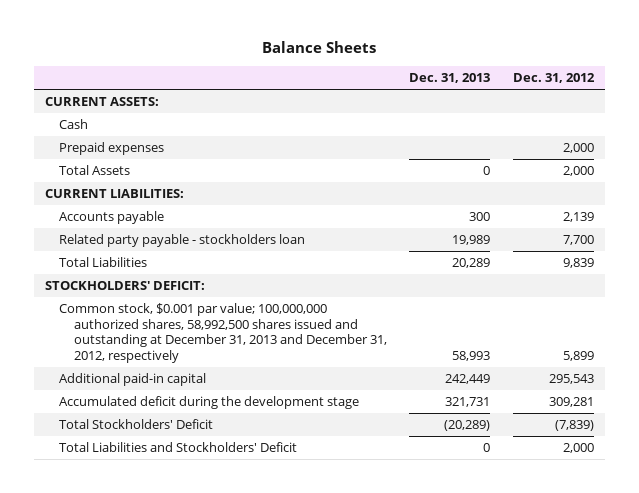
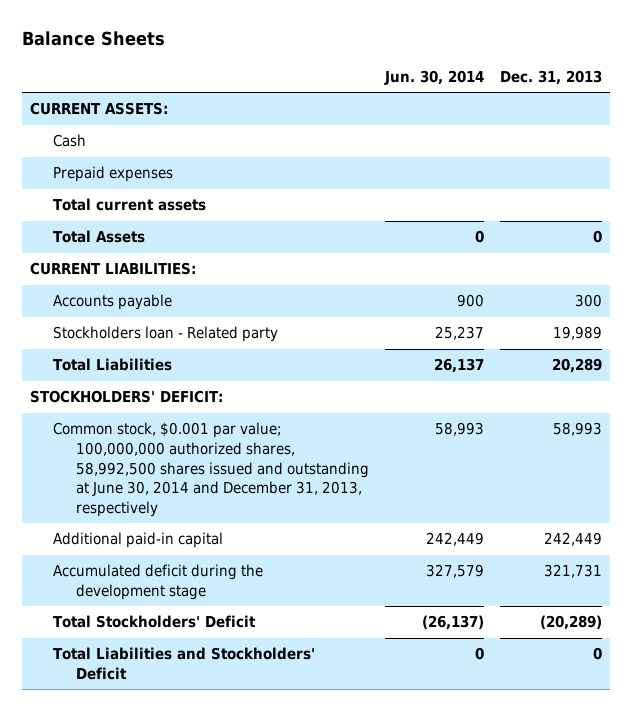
[512,73,595,84] Dec. 31, 2012 -> none
none -> [383,69,484,85] Jun. 30, 2014
none -> [52,198,206,212] Total current assets
[59,234,306,248] Related party payable - stockholders loan -> [52,326,278,343] Stockholders loan - Related party
[59,303,388,363] Common stock, $0.001 par value; 100,000,000 authorized shares, 58,992,500 shares issued and outstanding at December 31, 2013 and December 31, 2012, respectively -> [52,422,369,517] Common stock, $0.001 par value; 100,000,000 authorized shares, 58,992,500 shares issued and outstanding at June 30, 2014 and December 31, 2013, respectively

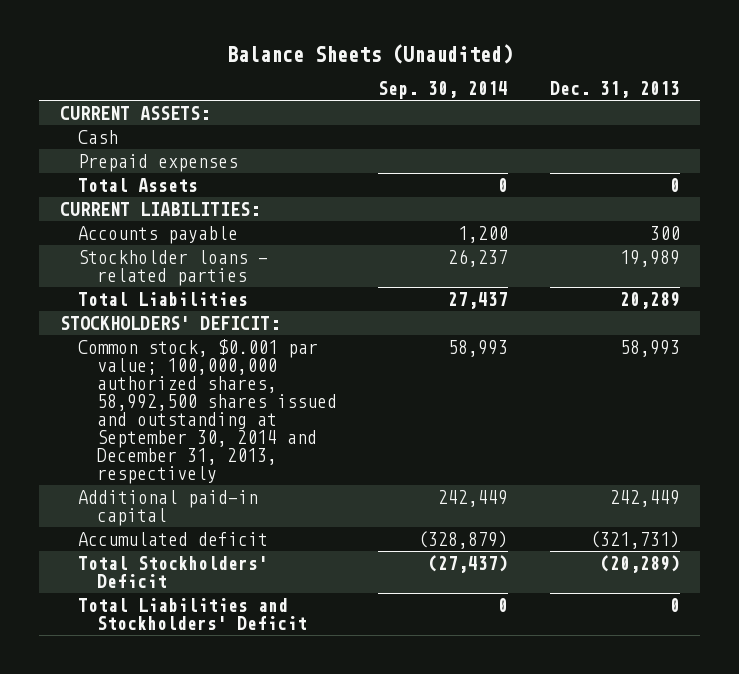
[21,31,165,47] Balance Sheets -> [226,43,513,64] Balance Sheets (Unaudited)
[383,69,484,85] Jun. 30, 2014 -> none
none -> [378,81,509,100] Sep. 30, 2014
[52,198,206,212] Total current assets -> none
[52,326,278,343] Stockholders loan - Related party -> [78,249,269,286] Stockholder loans - related parties
[52,422,369,517] Common stock, $0.001 par value; 100,000,000 authorized shares, 58,992,500 shares issued and outstanding at June 30, 2014 and December 31, 2013, respectively -> [78,338,337,484] Common stock, $0.001 par value; 100,000,000 authorized shares, 58,992,500 shares issued and outstanding at September 30, 2014 and December 31, 2013, respectively
[52,564,263,601] Accumulated deficit during the development stage -> none
none -> [78,531,269,546] Accumulated deficit

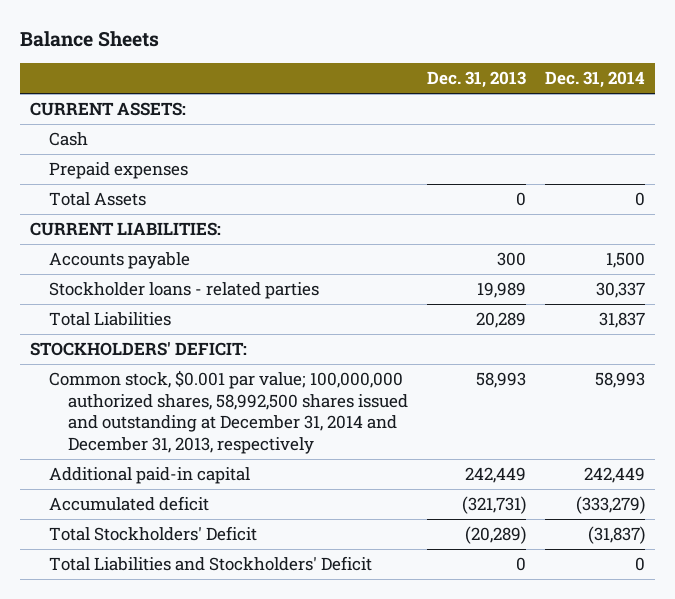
[226,43,513,64] Balance Sheets (Unaudited) -> [20,31,160,48] Balance Sheets
[378,81,509,100] Sep. 30, 2014 -> none
none -> [545,71,646,89] Dec. 31, 2014
[78,338,337,484] Common stock, $0.001 par value; 100,000,000 authorized shares, 58,992,500 shares issued and outstanding at September 30, 2014 and December 31, 2013, respectively -> [48,369,408,454] Common stock, $0.001 par value; 100,000,000 authorized shares, 58,992,500 shares issued and outstanding at December 31, 2014 and December 31, 2013, respectively

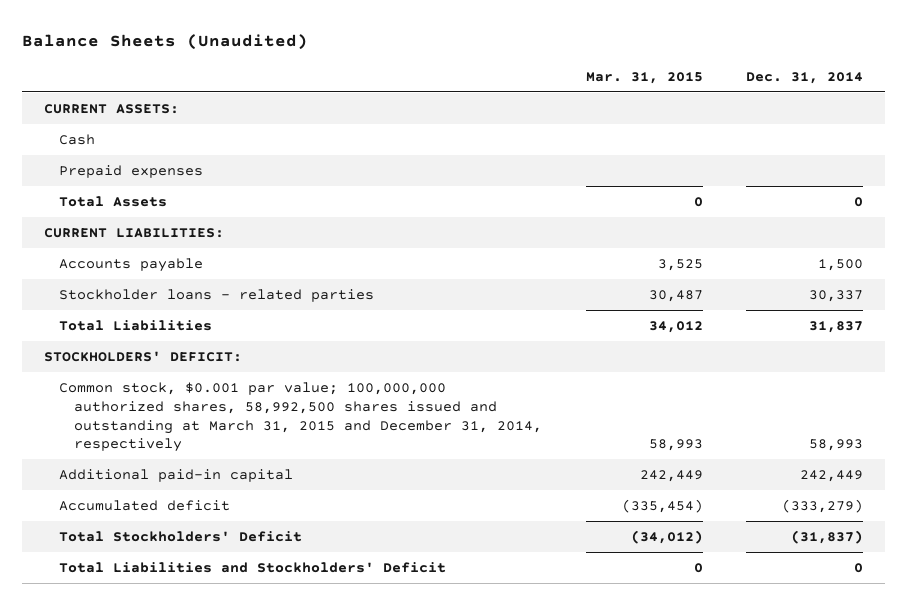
[20,31,160,48] Balance Sheets -> [22,33,309,50] Balance Sheets (Unaudited)
[426,71,526,89] Dec. 31, 2013 -> none
none -> [585,71,703,84] Mar. 31, 2015
[48,369,408,454] Common stock, $0.001 par value; 100,000,000 authorized shares, 58,992,500 shares issued and outstanding at December 31, 2014 and December 31, 2013, respectively -> [59,381,543,453] Common stock, $0.001 par value; 100,000,000 authorized shares, 58,992,500 shares issued and outstanding at March 31, 2015 and December 31, 2014, respectively

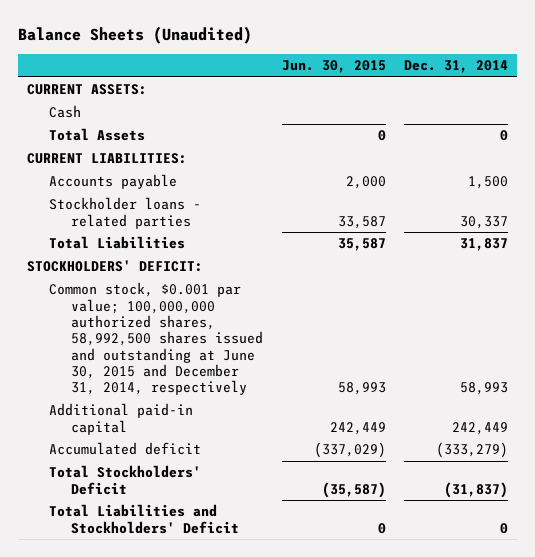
[585,71,703,84] Mar. 31, 2015 -> none
none -> [281,60,386,74] Jun. 30, 2015
[59,164,204,178] Prepaid expenses -> none
[59,381,543,453] Common stock, $0.001 par value; 100,000,000 authorized shares, 58,992,500 shares issued and outstanding at March 31, 2015 and December 31, 2014, respectively -> [49,282,264,396] Common stock, $0.001 par value; 100,000,000 authorized shares, 58,992,500 shares issued and outstanding at June 30, 2015 and December 31, 2014, respectively

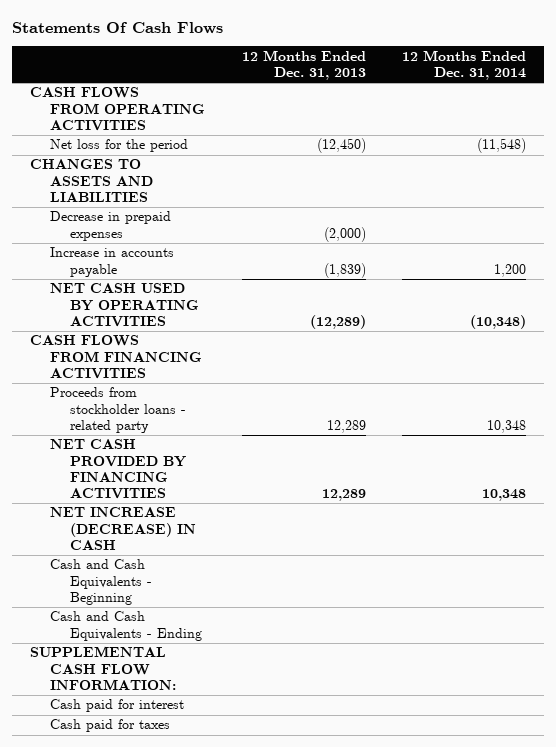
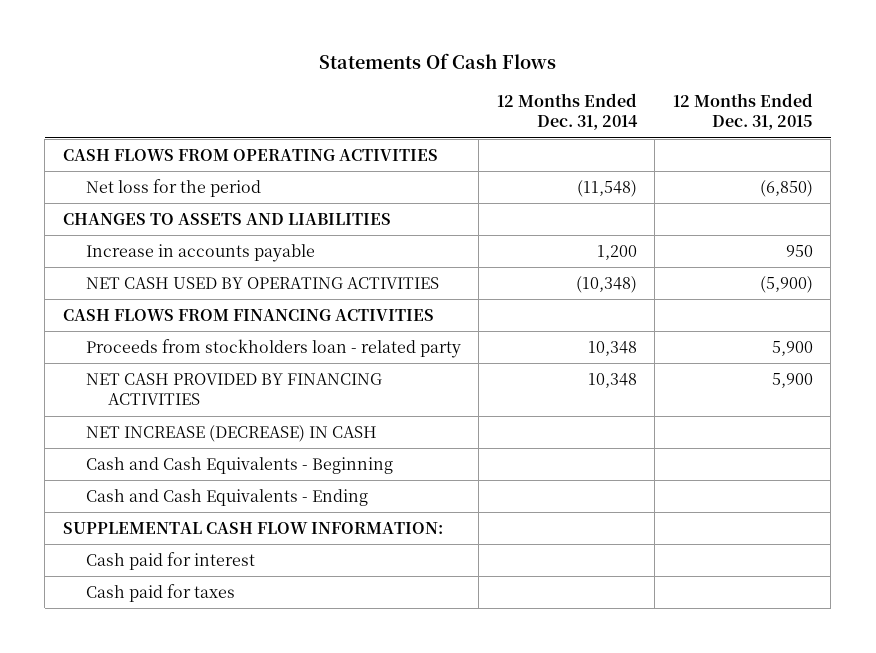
[241,49,366,81] 12 Months Ended Dec. 31, 2013 -> none
none -> [672,93,813,131] 12 Months Ended Dec. 31, 2015
[50,211,172,241] Decrease in prepaid expenses -> none
[50,387,187,433] Proceeds from stockholder loans - related party -> [85,338,461,358] Proceeds from stockholders loan - related party

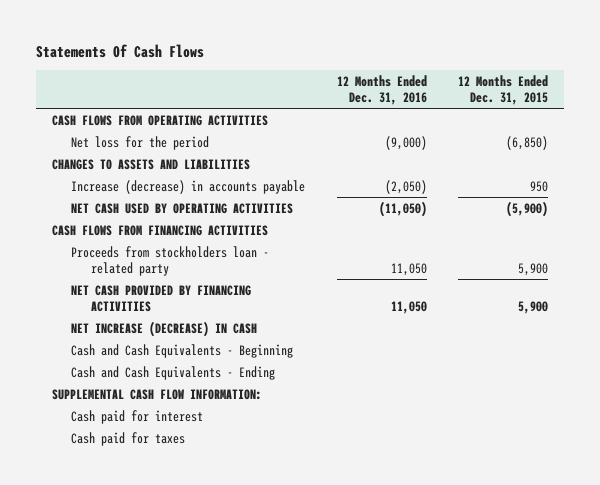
[496,93,638,131] 12 Months Ended Dec. 31, 2014 -> none
none -> [336,74,427,105] 12 Months Ended Dec. 31, 2016
[85,243,315,262] Increase in accounts payable -> [71,179,306,194] Increase (decrease) in accounts payable

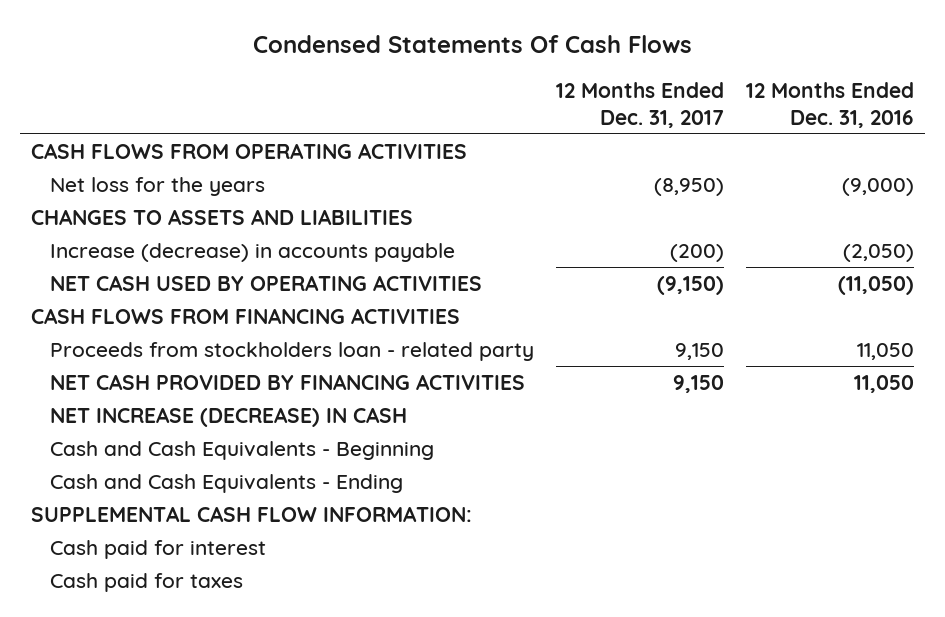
[35,43,204,58] Statements Of Cash Flows -> [252,34,692,53] Condensed Statements Of Cash Flows
[458,74,549,105] 12 Months Ended Dec. 31, 2015 -> none
none -> [555,81,724,128] 12 Months Ended Dec. 31, 2017
[71,135,210,150] Net loss for the period -> [49,177,265,197] Net loss for the years

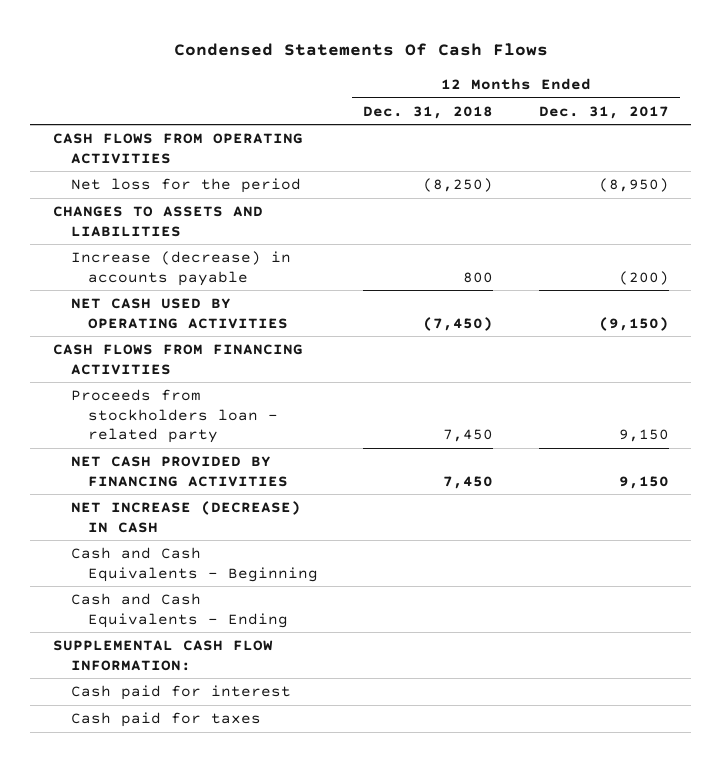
[745,81,914,128] 12 Months Ended Dec. 31, 2016 -> none
none -> [363,105,494,119] Dec. 31, 2018
[49,177,265,197] Net loss for the years -> [70,178,301,194] Net loss for the period

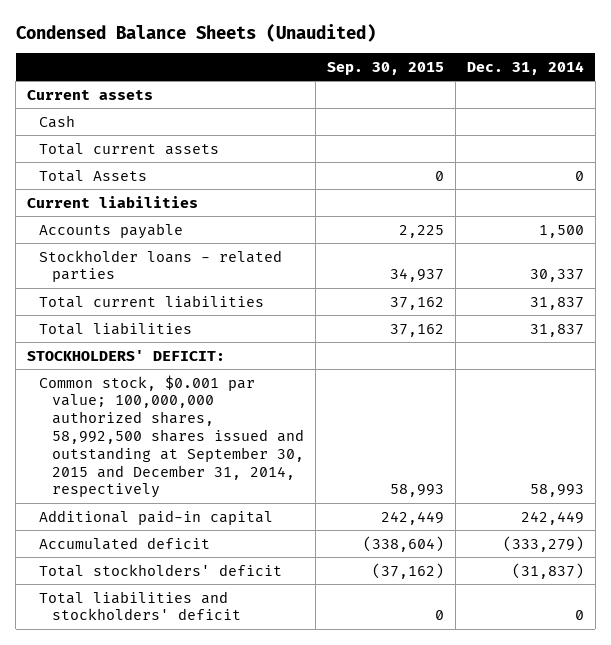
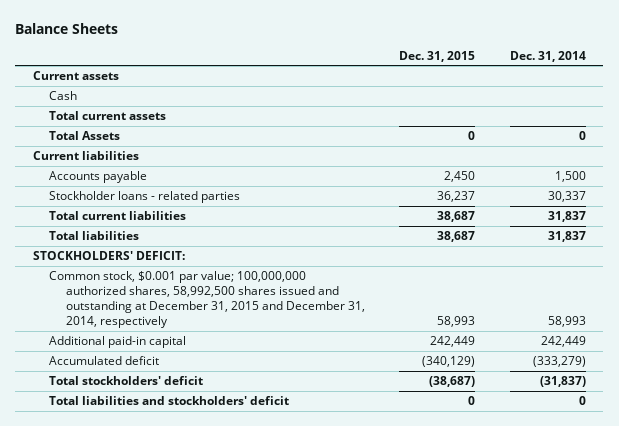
[15,23,376,42] Condensed Balance Sheets (Unaudited) -> [15,22,119,34] Balance Sheets
[326,61,444,75] Sep. 30, 2015 -> none
none -> [399,50,476,62] Dec. 31, 2015
[39,374,304,499] Common stock, $0.001 par value; 100,000,000 authorized shares, 58,992,500 shares issued and outstanding at September 30, 2015 and December 31, 2014, respectively -> [49,271,365,328] Common stock, $0.001 par value; 100,000,000 authorized shares, 58,992,500 shares issued and outstanding at December 31, 2015 and December 31, 2014, respectively

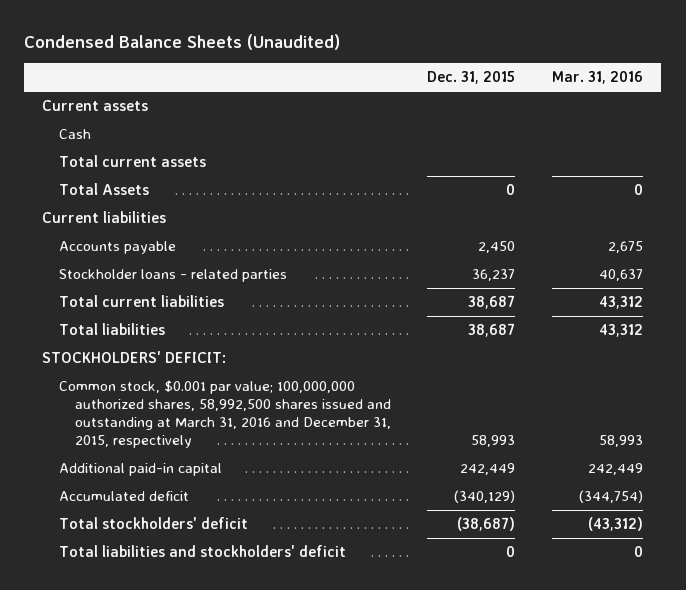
[15,22,119,34] Balance Sheets -> [24,33,341,50] Condensed Balance Sheets (Unaudited)
[510,50,587,62] Dec. 31, 2014 -> none
none -> [552,71,644,85] Mar. 31, 2016
[49,271,365,328] Common stock, $0.001 par value; 100,000,000 authorized shares, 58,992,500 shares issued and outstanding at December 31, 2015 and December 31, 2014, respectively -> [58,380,391,448] Common stock, $0.001 par value; 100,000,000 authorized shares, 58,992,500 shares issued and outstanding at March 31, 2016 and December 31, 2015, respectively

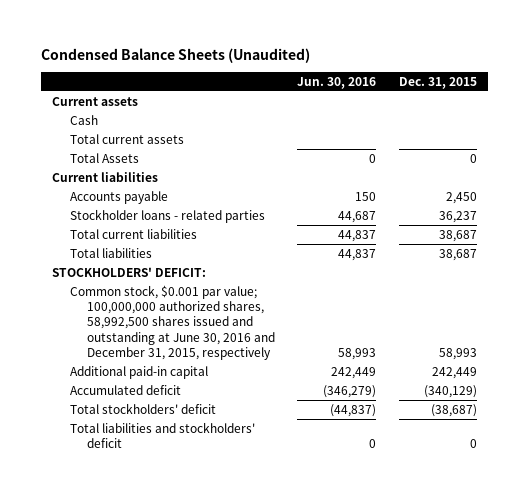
[552,71,644,85] Mar. 31, 2016 -> none
none -> [297,76,377,89] Jun. 30, 2016
[58,380,391,448] Common stock, $0.001 par value; 100,000,000 authorized shares, 58,992,500 shares issued and outstanding at March 31, 2016 and December 31, 2015, respectively -> [69,284,275,360] Common stock, $0.001 par value; 100,000,000 authorized shares, 58,992,500 shares issued and outstanding at June 30, 2016 and December 31, 2015, respectively

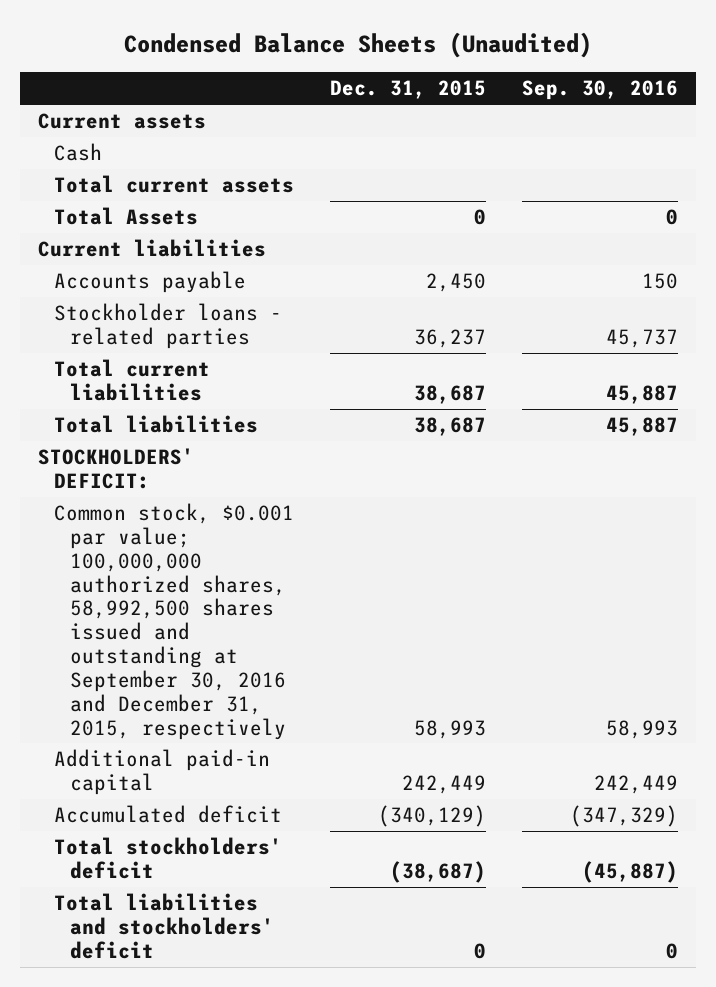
[297,76,377,89] Jun. 30, 2016 -> none
none -> [522,80,679,101] Sep. 30, 2016
[69,284,275,360] Common stock, $0.001 par value; 100,000,000 authorized shares, 58,992,500 shares issued and outstanding at June 30, 2016 and December 31, 2015, respectively -> [53,503,294,740] Common stock, $0.001 par value; 100,000,000 authorized shares, 58,992,500 shares issued and outstanding at September 30, 2016 and December 31, 2015, respectively

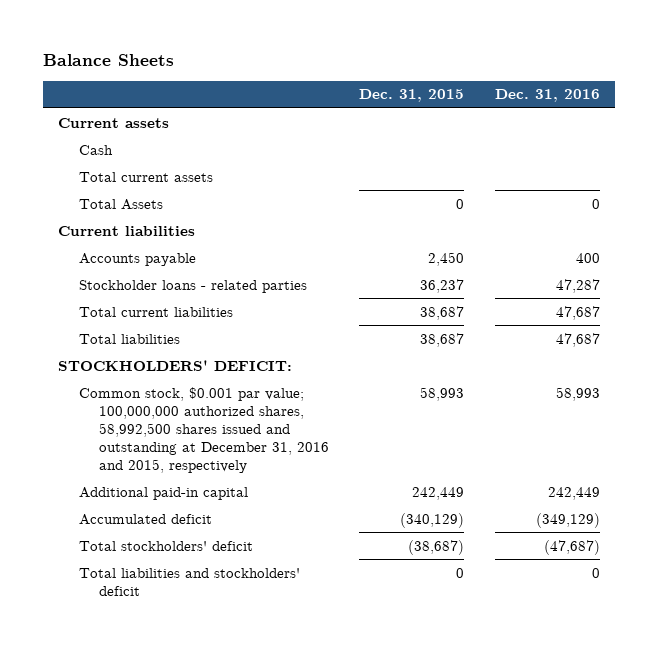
[124,31,593,58] Condensed Balance Sheets (Unaudited) -> [43,54,175,67] Balance Sheets
[522,80,679,101] Sep. 30, 2016 -> none
none -> [494,89,600,103] Dec. 31, 2016
[53,503,294,740] Common stock, $0.001 par value; 100,000,000 authorized shares, 58,992,500 shares issued and outstanding at September 30, 2016 and December 31, 2015, respectively -> [78,386,329,473] Common stock, $0.001 par value; 100,000,000 authorized shares, 58,992,500 shares issued and outstanding at December 31, 2016 and 2015, respectively

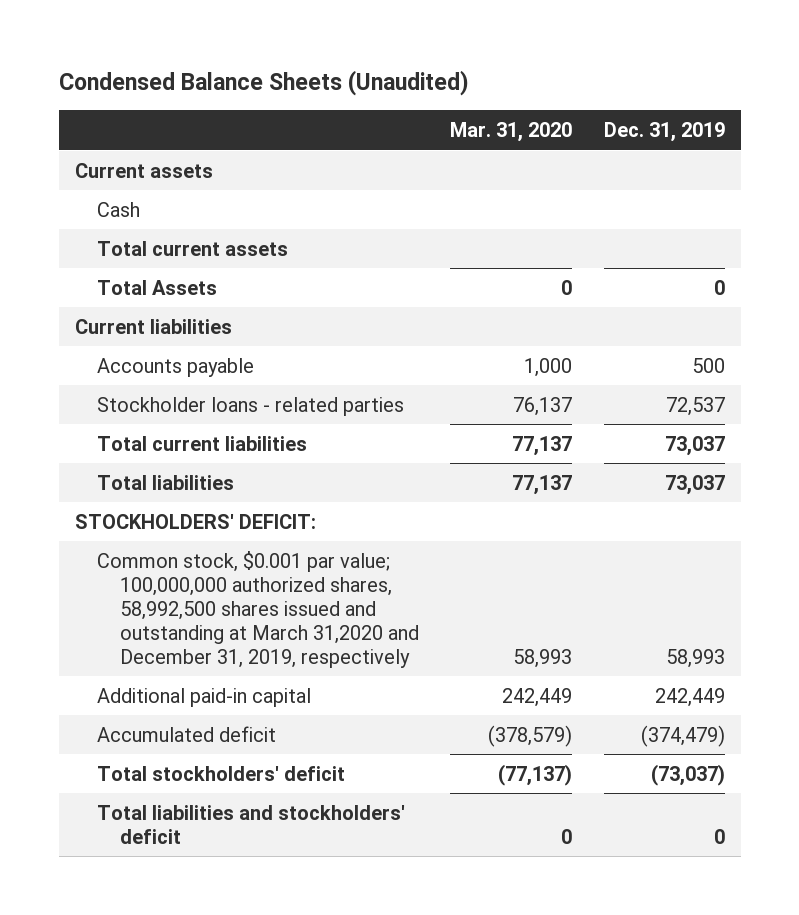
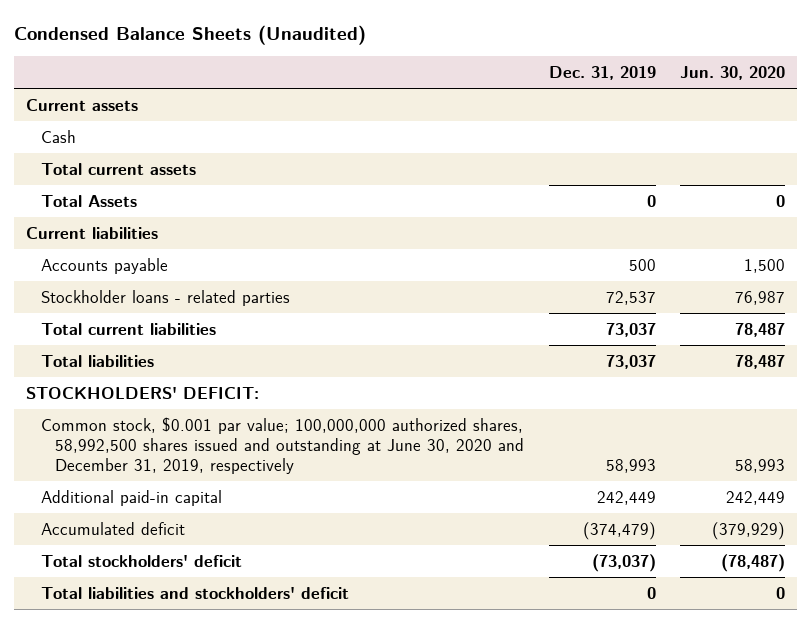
[450,122,573,143] Mar. 31, 2020 -> none
none -> [680,66,786,81] Jun. 30, 2020
[97,550,419,668] Common stock, $0.001 par value; 100,000,000 authorized shares, 58,992,500 shares issued and outstanding at March 31,2020 and December 31, 2019, respectively -> [40,416,525,474] Common stock, $0.001 par value; 100,000,000 authorized shares, 58,992,500 shares issued and outstanding at June 30, 2020 and December 31, 2019, respectively

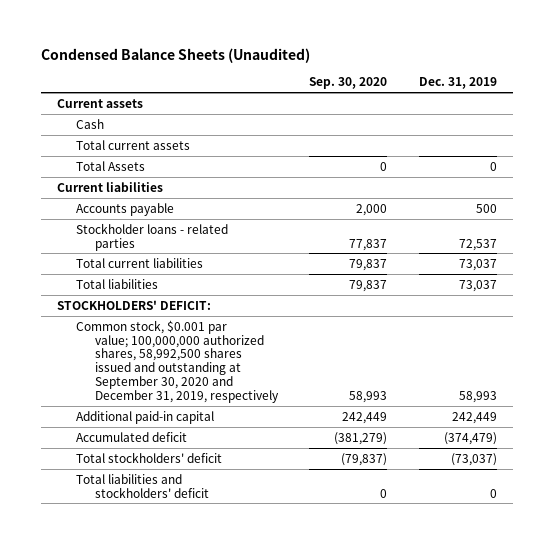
[680,66,786,81] Jun. 30, 2020 -> none
none -> [309,77,388,90] Sep. 30, 2020
[40,416,525,474] Common stock, $0.001 par value; 100,000,000 authorized shares, 58,992,500 shares issued and outstanding at June 30, 2020 and December 31, 2019, respectively -> [75,319,280,403] Common stock, $0.001 par value; 100,000,000 authorized shares, 58,992,500 shares issued and outstanding at September 30, 2020 and December 31, 2019, respectively

